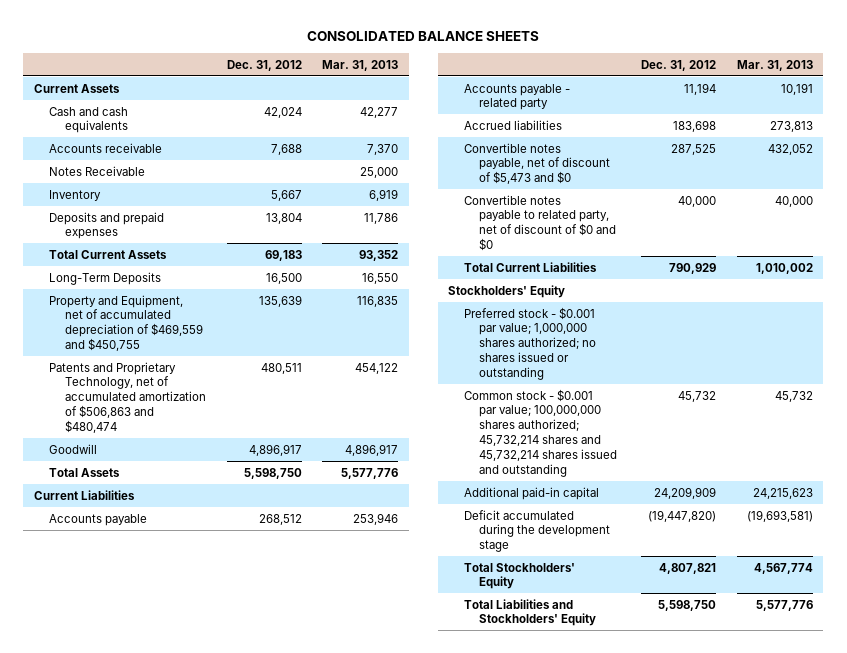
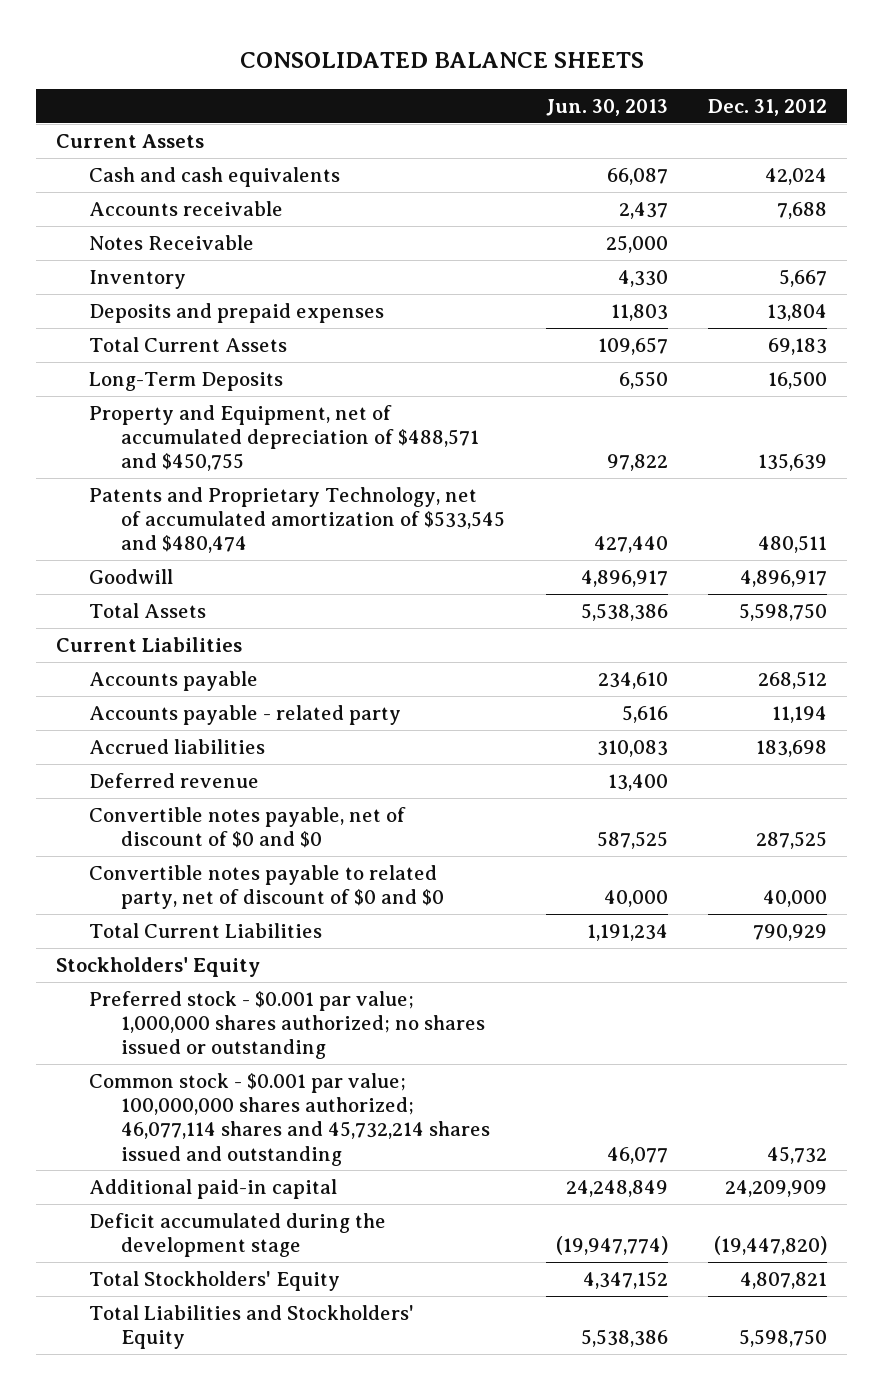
[322,59,399,71] Mar. 31, 2013 -> none
none -> [545,98,668,116] Jun. 30, 2013
[49,294,203,352] Property and Equipment, net of accumulated depreciation of $469,559 and $450,755 -> [88,405,479,472] Property and Equipment, net of accumulated depreciation of $488,571 and $450,755
[49,361,206,433] Patents and Proprietary Technology, net of accumulated amortization of $506,863 and $480,474 -> [88,487,505,554] Patents and Proprietary Technology, net of accumulated amortization of $533,545 and $480,474
none -> [88,773,259,789] Deferred revenue
[463,142,611,185] Convertible notes payable, net of discount of $5,473 and $0 -> [88,807,406,849] Convertible notes payable, net of discount of $0 and $0
[463,388,618,477] Common stock - $0.001 par value; 100,000,000 shares authorized; 45,732,214 shares and 45,732,214 shares issued and outstanding -> [88,1073,490,1166] Common stock - $0.001 par value; 100,000,000 shares authorized; 46,077,114 shares and 45,732,214 shares issued and outstanding

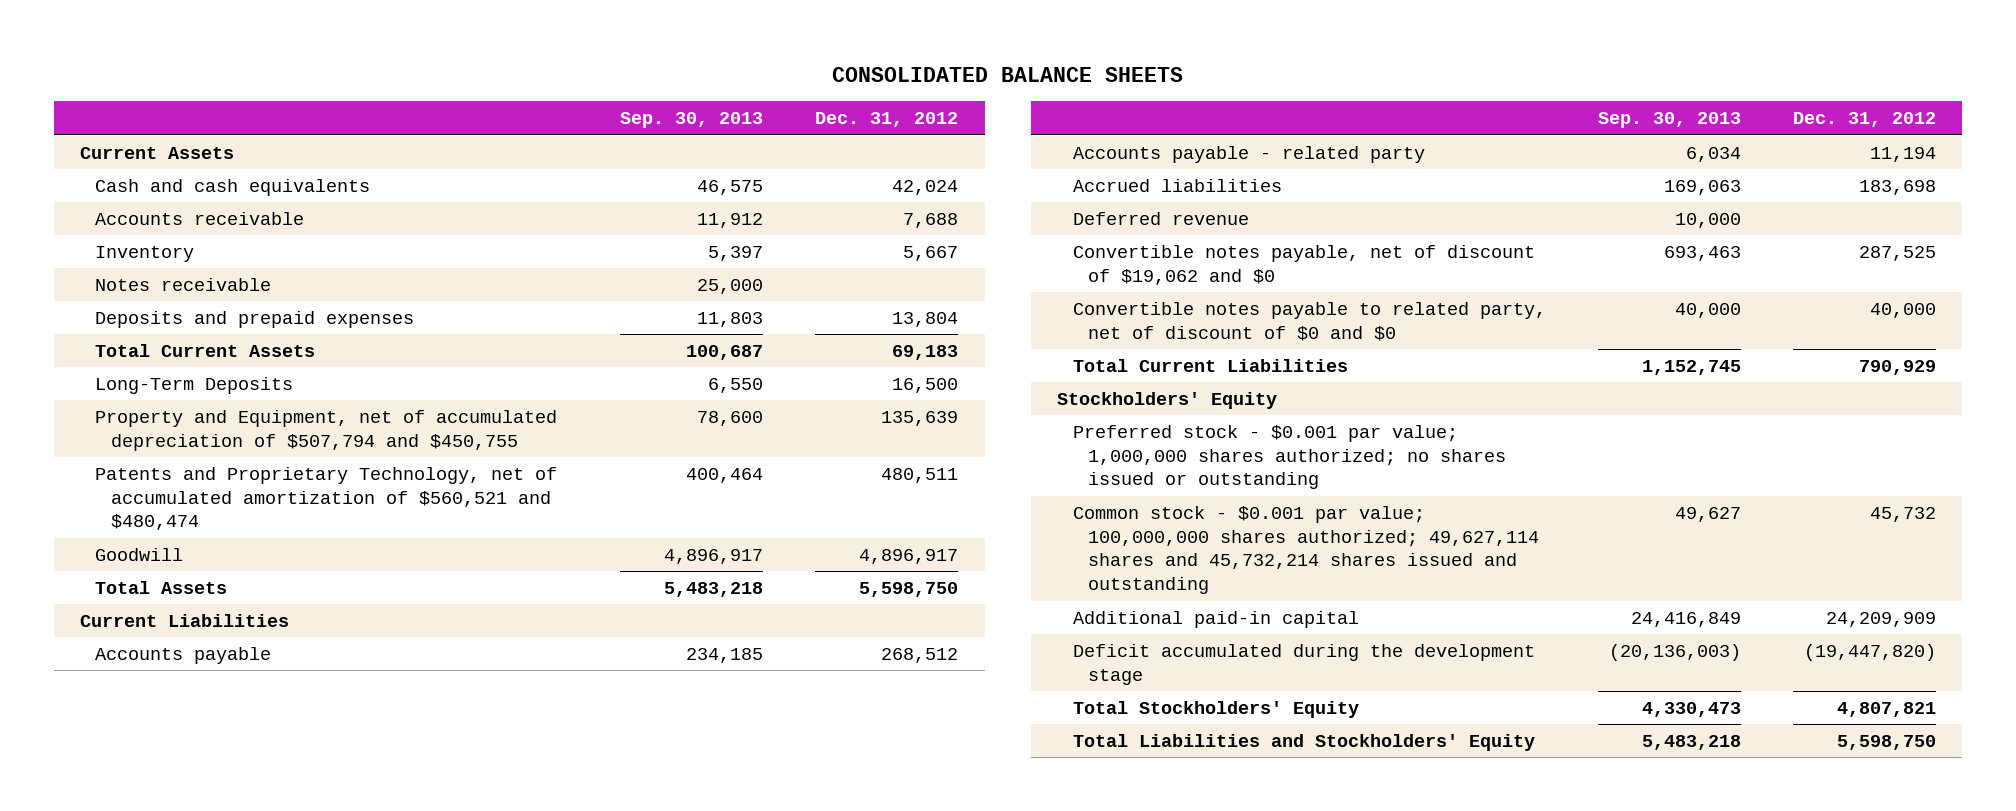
[545,98,668,116] Jun. 30, 2013 -> none
none -> [620,111,764,128] Sep. 30, 2013
[88,235,254,251] Notes Receivable -> none
none -> [95,277,272,291] Notes receivable
[88,405,479,472] Property and Equipment, net of accumulated depreciation of $488,571 and $450,755 -> [95,409,558,451] Property and Equipment, net of accumulated depreciation of $507,794 and $450,755
[88,487,505,554] Patents and Proprietary Technology, net of accumulated amortization of $533,545 and $480,474 -> [95,466,558,531] Patents and Proprietary Technology, net of accumulated amortization of $560,521 and $480,474
[88,807,406,849] Convertible notes payable, net of discount of $0 and $0 -> [1072,244,1535,285] Convertible notes payable, net of discount of $19,062 and $0
[88,1073,490,1166] Common stock - $0.001 par value; 100,000,000 shares authorized; 46,077,114 shares and 45,732,214 shares issued and outstanding -> [1072,505,1540,595] Common stock - $0.001 par value; 100,000,000 shares authorized; 49,627,114 shares and 45,732,214 shares issued and outstanding

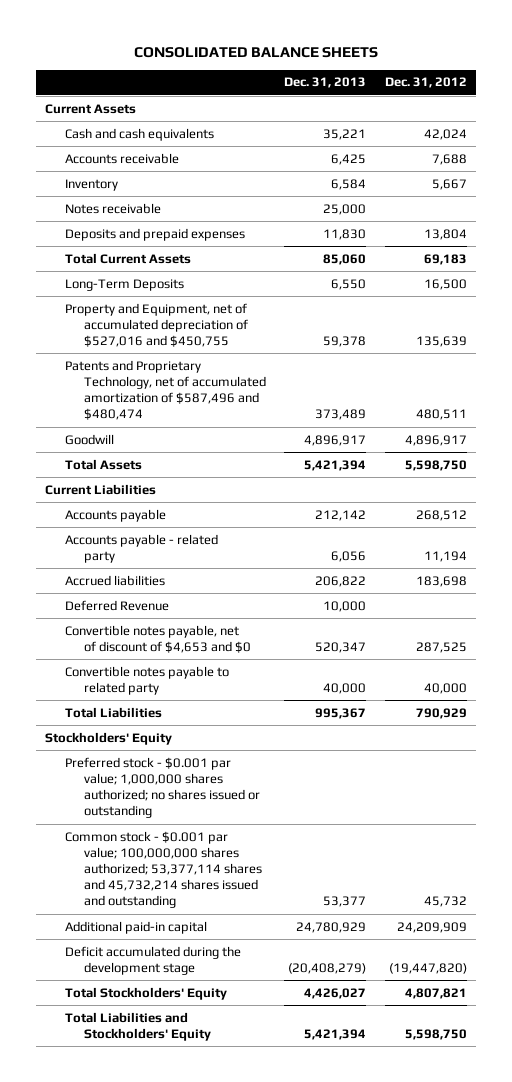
[620,111,764,128] Sep. 30, 2013 -> none
none -> [284,77,367,89] Dec. 31, 2013
[95,409,558,451] Property and Equipment, net of accumulated depreciation of $507,794 and $450,755 -> [64,302,248,348] Property and Equipment, net of accumulated depreciation of $527,016 and $450,755
[95,466,558,531] Patents and Proprietary Technology, net of accumulated amortization of $560,521 and $480,474 -> [64,359,266,421] Patents and Proprietary Technology, net of accumulated amortization of $587,496 and $480,474
[1072,211,1249,225] Deferred revenue -> [64,599,169,611] Deferred Revenue
[1072,244,1535,285] Convertible notes payable, net of discount of $19,062 and $0 -> [64,624,251,653] Convertible notes payable, net of discount of $4,653 and $0
[1072,301,1546,341] Convertible notes payable to related party, net of discount of $0 and $0 -> [64,665,229,695] Convertible notes payable to related party
[1072,358,1348,372] Total Current Liabilities -> [64,706,162,718] Total Liabilities
[1072,505,1540,595] Common stock - $0.001 par value; 100,000,000 shares authorized; 49,627,114 shares and 45,732,214 shares issued and outstanding -> [64,830,262,909] Common stock - $0.001 par value; 100,000,000 shares authorized; 53,377,114 shares and 45,732,214 shares issued and outstanding

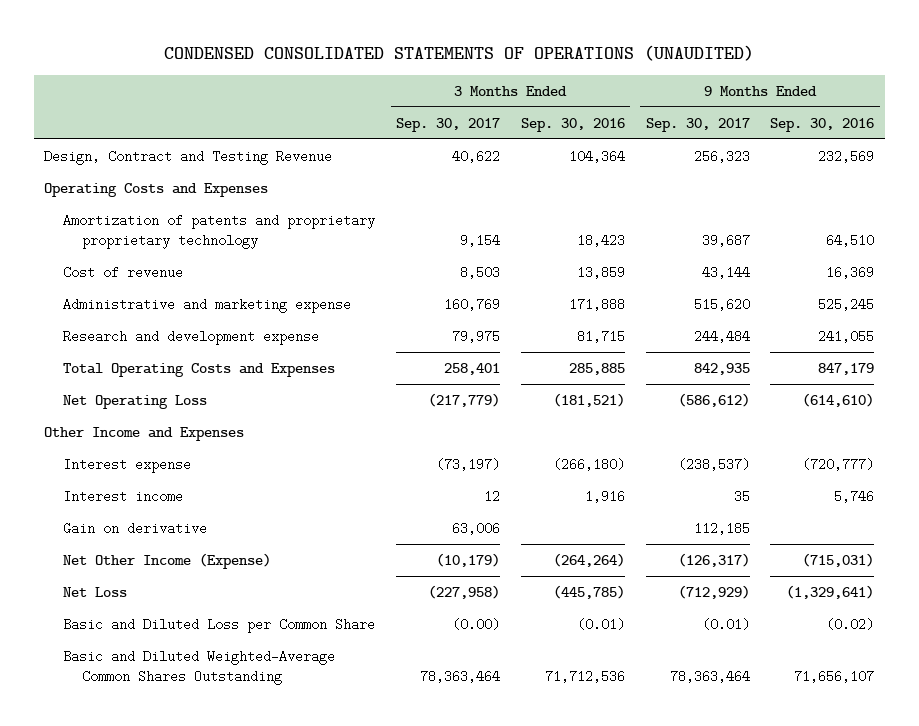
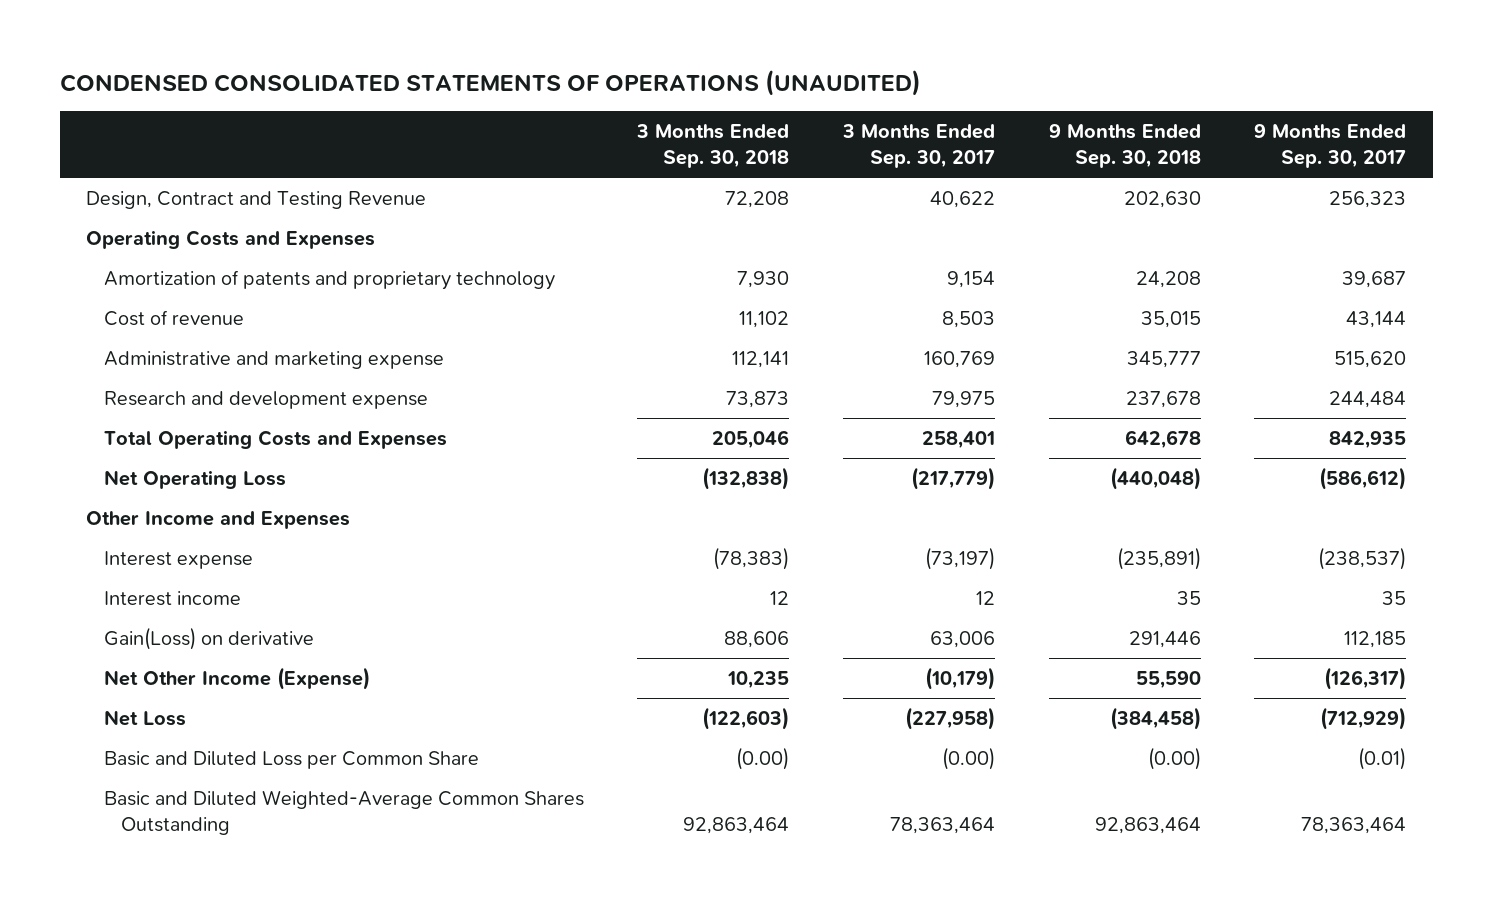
[520,117,625,132] Sep. 30, 2016 -> none
[770,117,875,132] Sep. 30, 2016 -> none
none -> [636,124,790,168] 3 Months Ended Sep. 30, 2018
none -> [1048,124,1201,168] 9 Months Ended Sep. 30, 2018
[63,213,376,249] Amortization of patents and proprietary proprietary technology -> [103,269,555,290] Amortization of patents and proprietary technology
[63,521,208,535] Gain on derivative -> [103,626,314,650] Gain(Loss) on derivative

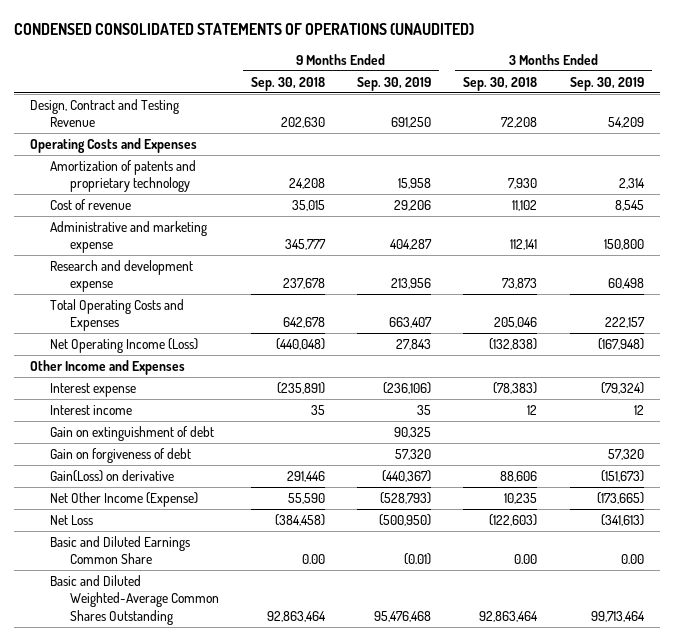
[841,124,995,168] 3 Months Ended Sep. 30, 2017 -> none
[1254,124,1407,168] 9 Months Ended Sep. 30, 2017 -> none
none -> [357,76,432,91] Sep. 30, 2019
none -> [569,76,644,91] Sep. 30, 2019
[103,469,286,489] Net Operating Loss -> [49,338,198,354] Net Operating Income (Loss)
none -> [49,426,214,442] Gain on extinguishment of debt
none -> [49,448,191,464] Gain on forgiveness of debt
[103,750,479,769] Basic and Diluted Loss per Common Share -> [49,536,190,565] Basic and Diluted Earnings Common Share
[736,746,790,770] (0.00) -> [514,554,538,565] 0.00
[1147,746,1201,770] (0.00) -> [301,554,325,565] 0.00

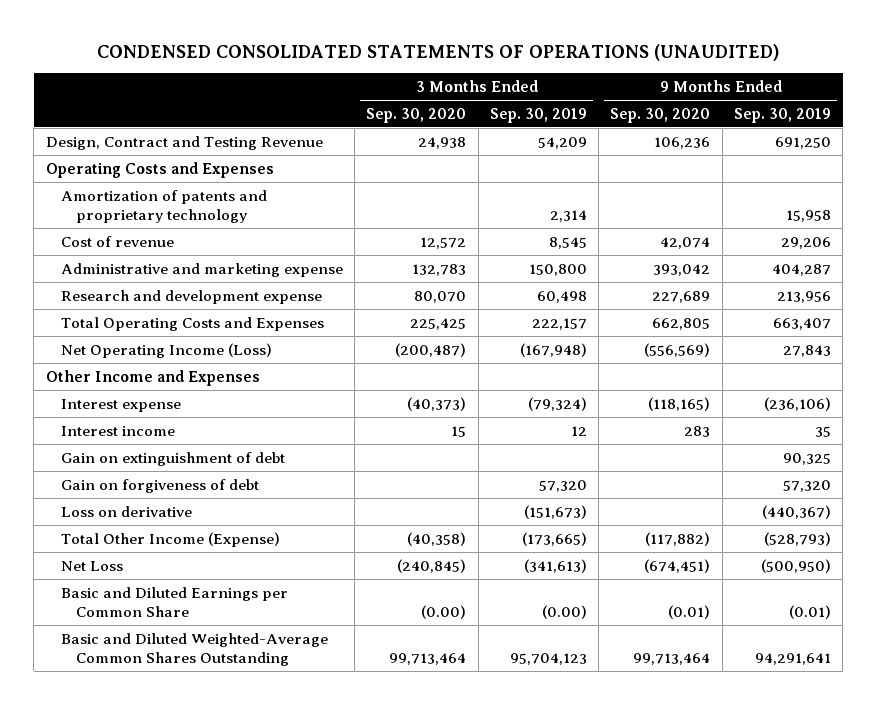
[250,76,325,91] Sep. 30, 2018 -> none
[463,76,538,91] Sep. 30, 2018 -> none
none -> [366,107,467,123] Sep. 30, 2020
none -> [610,107,711,123] Sep. 30, 2020
[49,470,174,483] Gain(Loss) on derivative -> [60,505,192,517] Loss on derivative
[49,492,198,508] Net Other Income (Expense) -> [60,531,280,547] Total Other Income (Expense)
[49,536,190,565] Basic and Diluted Earnings Common Share -> [60,586,288,617] Basic and Diluted Earnings per Common Share
[620,554,644,565] 0.00 -> [541,604,587,619] (0.00)
[374,610,432,622] 95,476,468 -> [754,652,831,665] 94,291,641
[590,610,645,622] 99,713,464 -> [509,652,587,665] 95,704,123

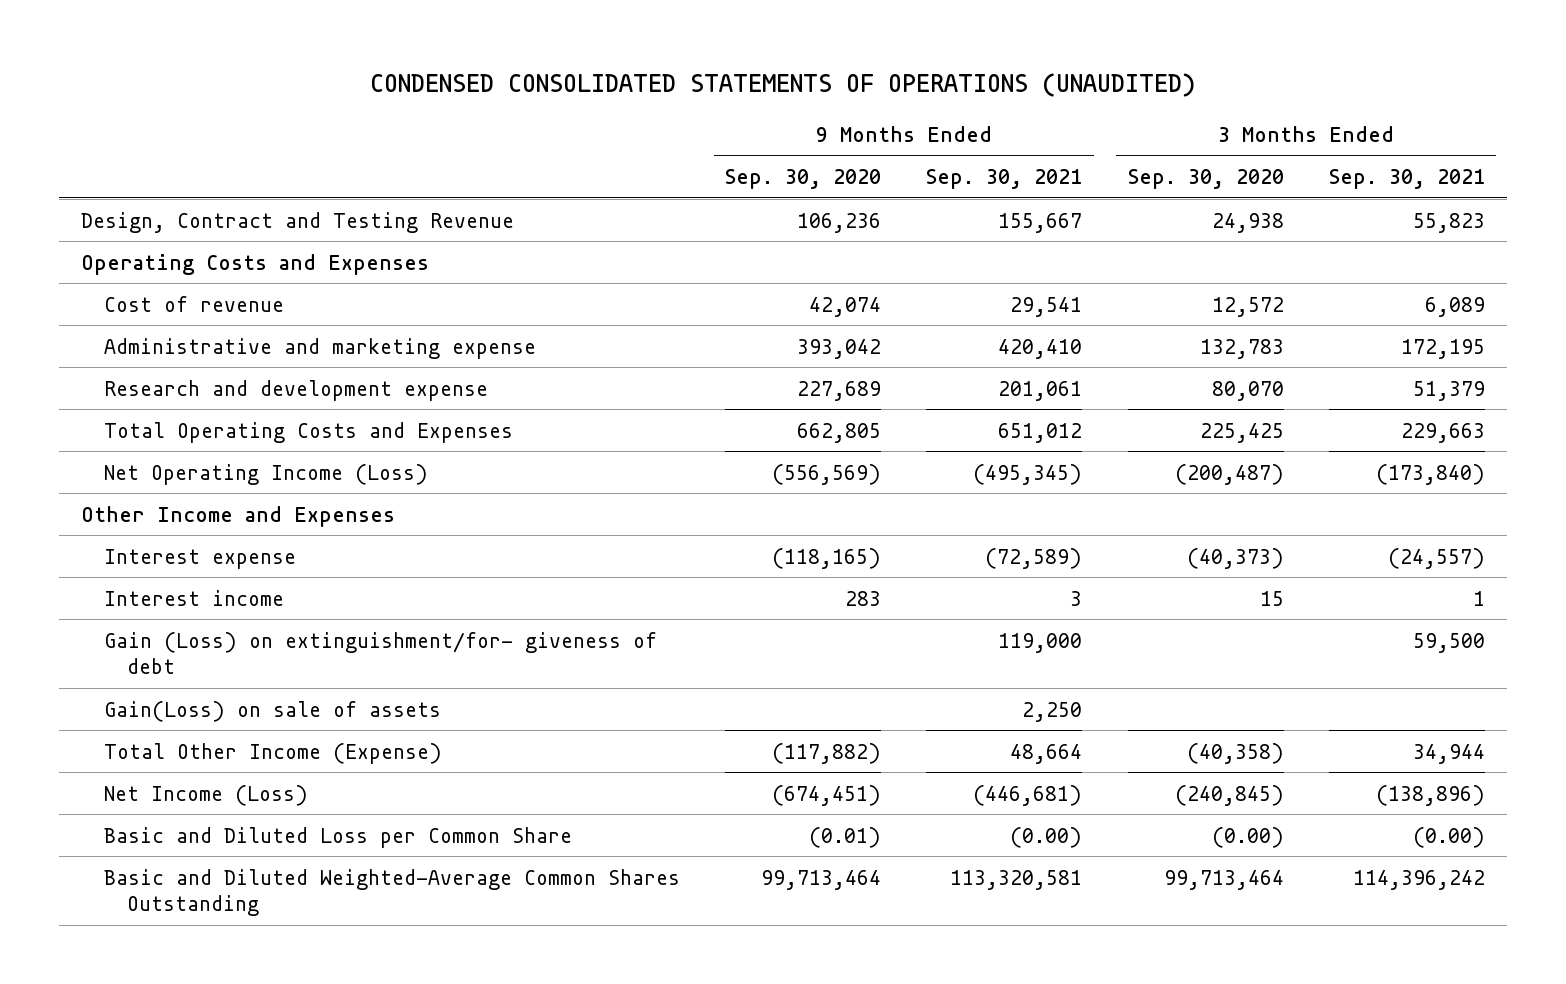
[489,107,587,123] Sep. 30, 2019 -> none
[733,107,831,123] Sep. 30, 2019 -> none
none -> [926,169,1083,190] Sep. 30, 2021
none -> [1328,169,1485,190] Sep. 30, 2021
[60,189,267,223] Amortization of patents and proprietary technology -> none
[60,478,259,493] Gain on forgiveness of debt -> none
[60,505,192,517] Loss on derivative -> none
[60,451,285,466] Gain on extinguishment of debt -> [104,631,658,674] Gain (Loss) on extinguishment/for- giveness of debt
none -> [104,700,442,722] Gain(Loss) on sale of assets
[60,560,123,571] Net Loss -> [104,784,309,806] Net Income (Loss)
[60,586,288,617] Basic and Diluted Earnings per Common Share -> [104,826,573,848] Basic and Diluted Loss per Common Share

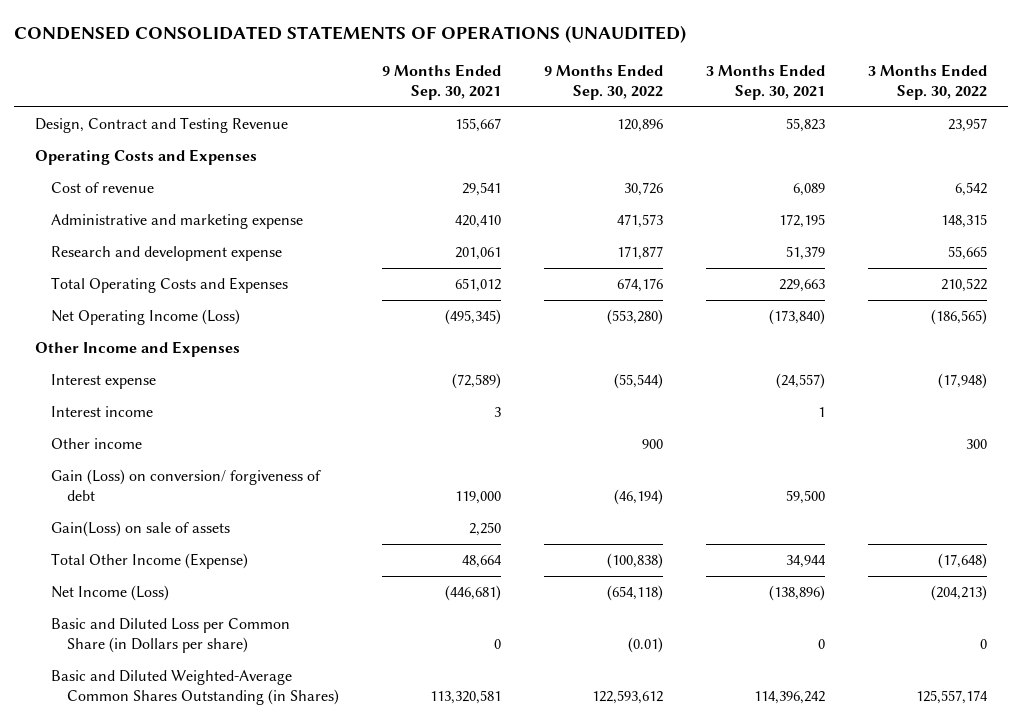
[725,169,882,190] Sep. 30, 2020 -> none
[1127,169,1284,190] Sep. 30, 2020 -> none
none -> [543,63,663,100] 9 Months Ended Sep. 30, 2022
none -> [867,63,987,100] 3 Months Ended Sep. 30, 2022
none -> [51,438,143,450] Other income
[104,631,658,674] Gain (Loss) on extinguishment/for- giveness of debt -> [51,469,322,502] Gain (Loss) on conversion/ forgiveness of debt
[104,826,573,848] Basic and Diluted Loss per Common Share -> [51,618,291,654] Basic and Diluted Loss per Common Share (in Dollars per share)
[1010,826,1083,848] (0.00) -> [493,639,501,650] 0
[1412,826,1485,848] (0.00) -> [817,639,825,650] 0
[104,868,681,916] Basic and Diluted Weighted-Average Common Shares Outstanding -> [51,670,339,706] Basic and Diluted Weighted-Average Common Shares Outstanding (in Shares)

